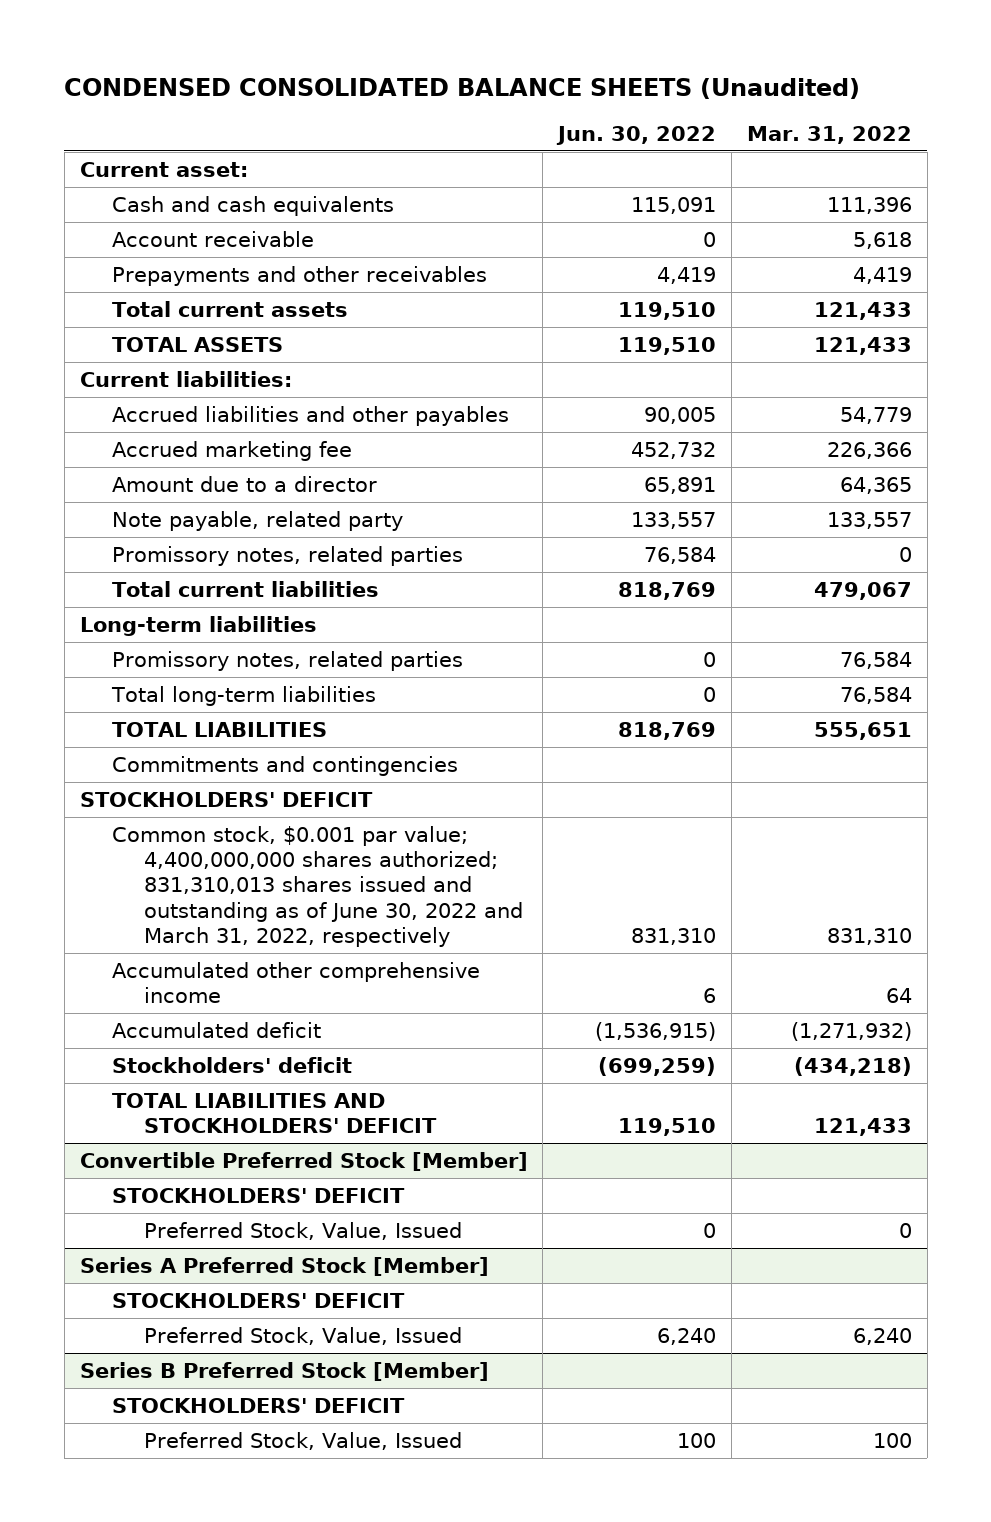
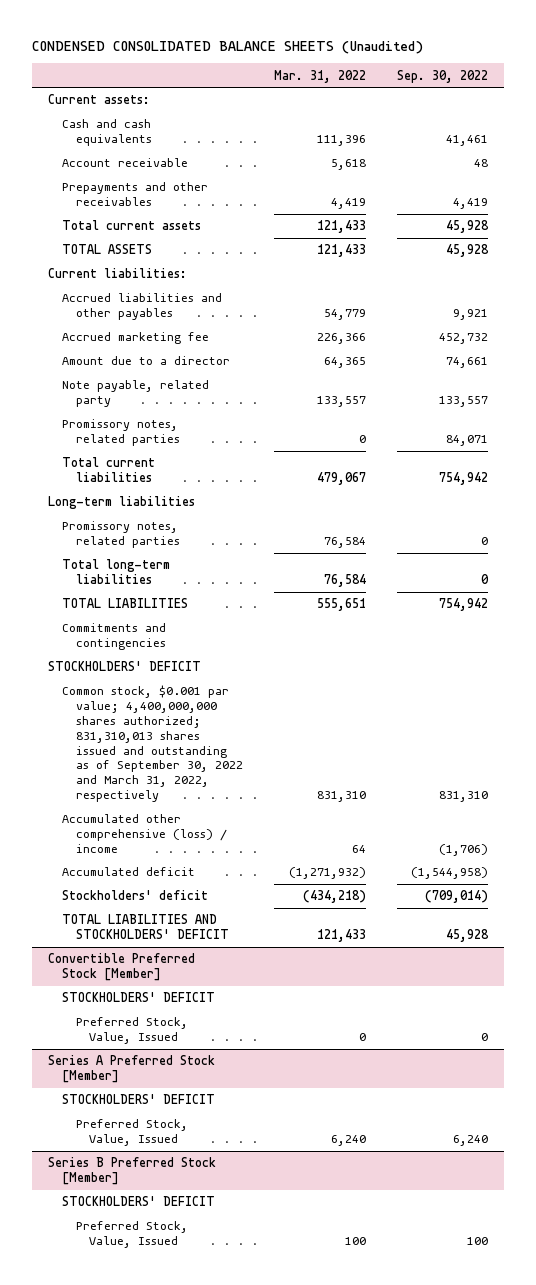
[556,125,717,145] Jun. 30, 2022 -> none
none -> [397,69,489,83] Sep. 30, 2022
[79,161,248,177] Current asset: -> [47,94,150,105] Current assets:
[111,825,523,947] Common stock, $0.001 par value; 4,400,000,000 shares authorized; 831,310,013 shares issued and outstanding as of June 30, 2022 and March 31, 2022, respectively -> [61,685,243,803] Common stock, $0.001 par value; 4,400,000,000 shares authorized; 831,310,013 shares issued and outstanding as of September 30, 2022 and March 31, 2022, respectively
[111,961,480,1004] Accumulated other comprehensive income -> [61,814,227,853] Accumulated other comprehensive (loss) / income

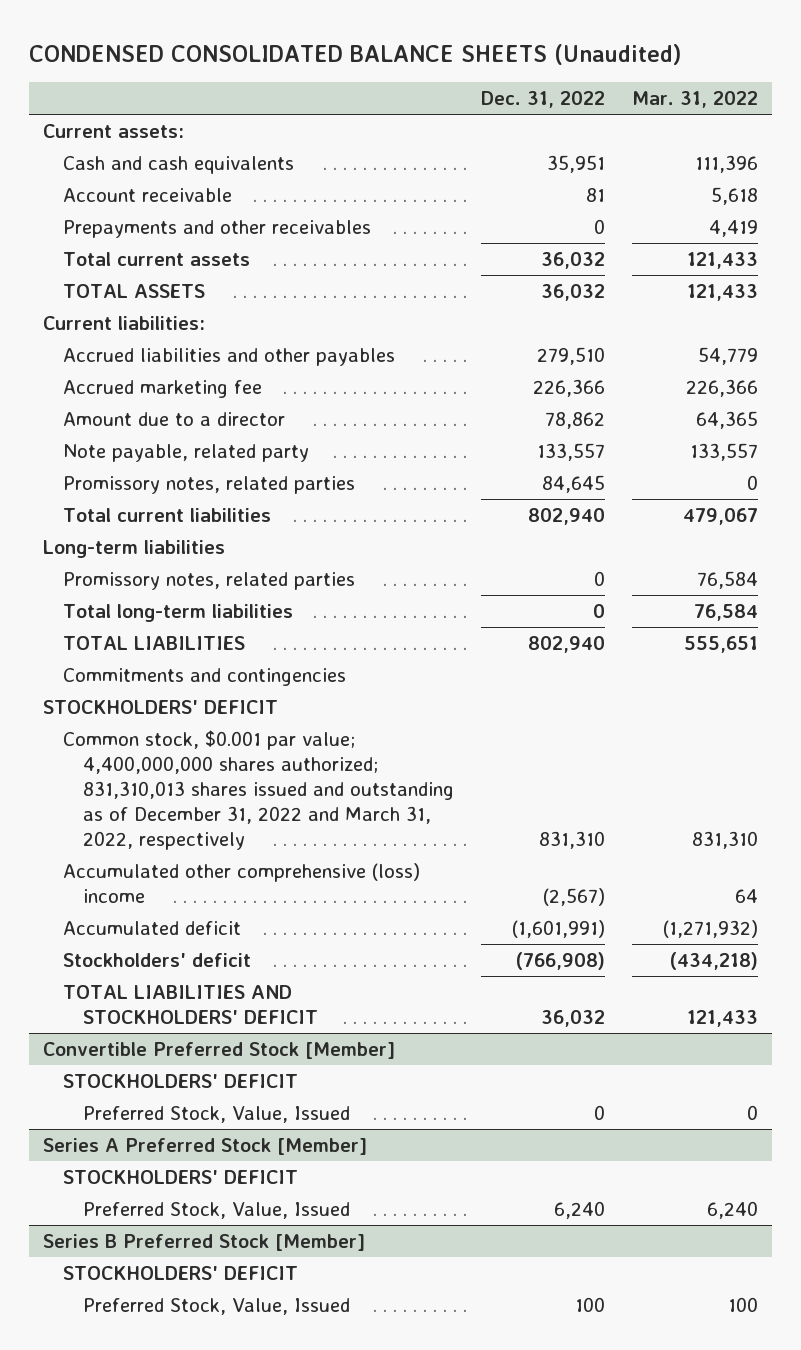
[397,69,489,83] Sep. 30, 2022 -> none
none -> [480,91,605,109] Dec. 31, 2022
[61,685,243,803] Common stock, $0.001 par value; 4,400,000,000 shares authorized; 831,310,013 shares issued and outstanding as of September 30, 2022 and March 31, 2022, respectively -> [62,729,454,851] Common stock, $0.001 par value; 4,400,000,000 shares authorized; 831,310,013 shares issued and outstanding as of December 31, 2022 and March 31, 2022, respectively
[61,814,227,853] Accumulated other comprehensive (loss) / income -> [62,862,420,904] Accumulated other comprehensive (loss) income

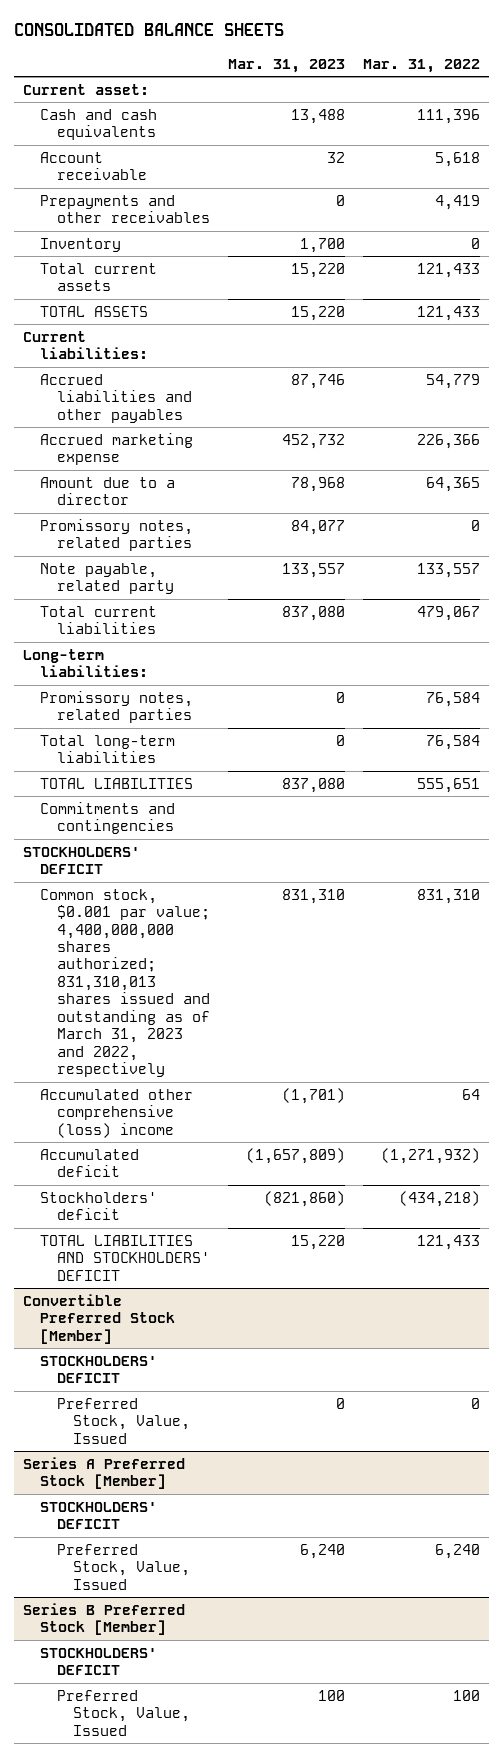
[29,43,682,65] CONDENSED CONSOLIDATED BALANCE SHEETS (Unaudited) -> [14,23,285,37] CONSOLIDATED BALANCE SHEETS
[480,91,605,109] Dec. 31, 2022 -> none
none -> [227,58,345,73] Mar. 31, 2023
[43,123,185,138] Current assets: -> [23,83,150,95] Current asset:
none -> [39,237,121,252] Inventory
[62,379,262,398] Accrued marketing fee -> [39,432,193,466] Accrued marketing expense
[62,443,309,462] Note payable, related party -> [39,562,174,595] Note payable, related party
[43,539,226,558] Long-term liabilities -> [23,648,148,678] Long-term liabilities:
[62,729,454,851] Common stock, $0.001 par value; 4,400,000,000 shares authorized; 831,310,013 shares issued and outstanding as of December 31, 2022 and March 31, 2022, respectively -> [39,888,210,1077] Common stock, $0.001 par value; 4,400,000,000 shares authorized; 831,310,013 shares issued and outstanding as of March 31, 2023 and 2022, respectively

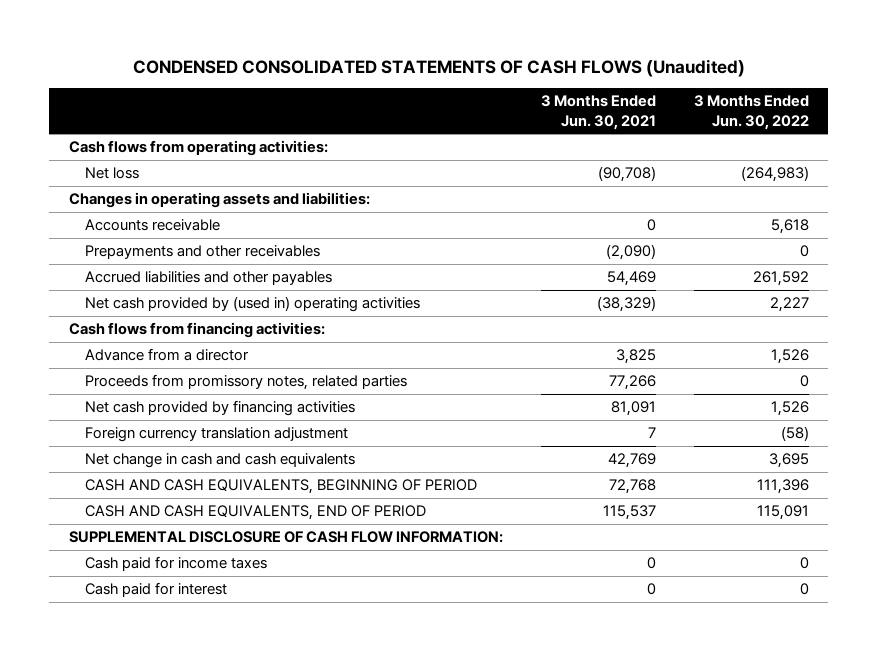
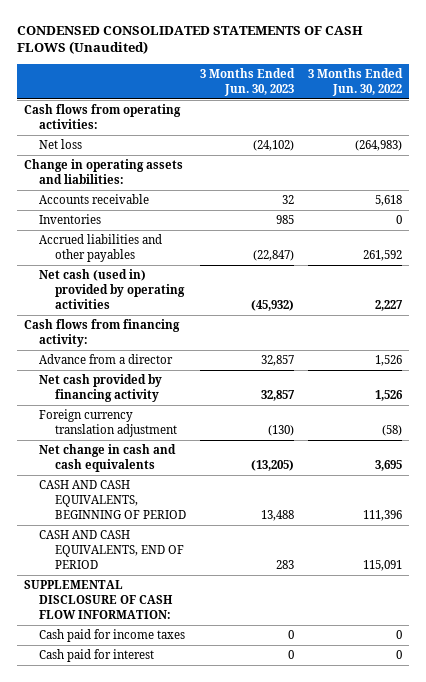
[540,95,656,130] 3 Months Ended Jun. 30, 2021 -> none
none -> [199,68,295,96] 3 Months Ended Jun. 30, 2023
[68,192,370,209] Changes in operating assets and liabilities: -> [23,159,183,185] Change in operating assets and liabilities:
[85,245,321,260] Prepayments and other receivables -> none
none -> [39,214,102,225] Inventories
[85,296,421,313] Net cash provided by (used in) operating activities -> [39,269,185,309] Net cash (used in) provided by operating activities
[68,322,325,339] Cash flows from financing activities: -> [23,319,180,348] Cash flows from financing activity:
[85,374,408,391] Proceeds from promissory notes, related parties -> none
[85,400,356,417] Net cash provided by financing activities -> [39,374,163,403] Net cash provided by financing activity

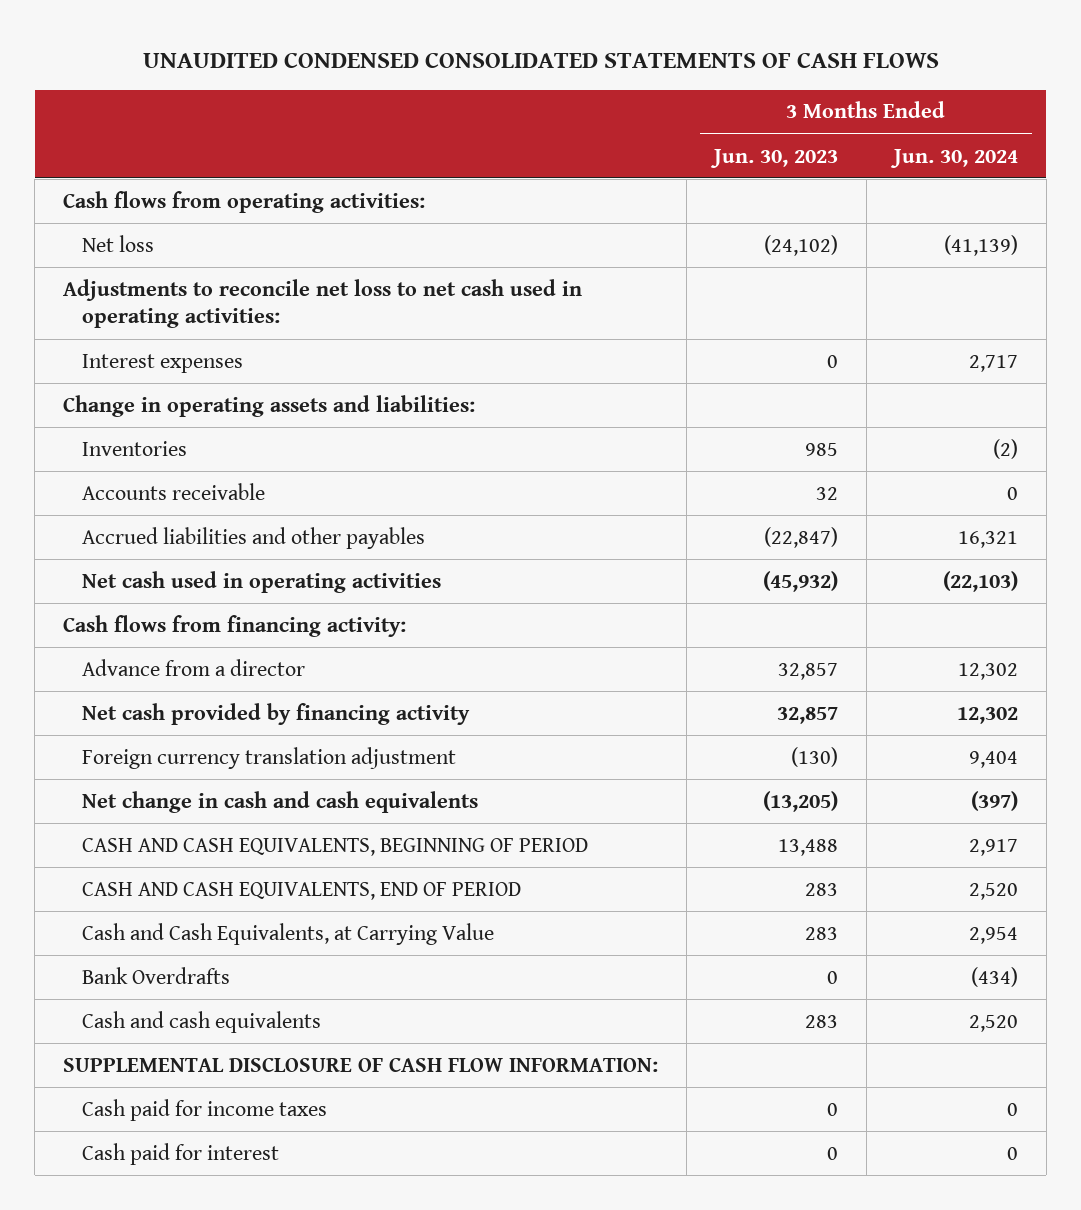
[16,25,363,55] CONDENSED CONSOLIDATED STATEMENTS OF CASH FLOWS (Unaudited) -> [142,52,939,69] UNAUDITED CONDENSED CONSOLIDATED STATEMENTS OF CASH FLOWS
[307,68,403,96] 3 Months Ended Jun. 30, 2022 -> none
none -> [890,148,1019,168] Jun. 30, 2024
none -> [63,278,583,329] Adjustments to reconcile net loss to net cash used in operating activities:
none -> [81,353,243,373] Interest expenses
[39,194,150,205] Accounts receivable -> [81,482,265,500] Accounts receivable
[39,269,185,309] Net cash (used in) provided by operating activities -> [81,570,441,593] Net cash used in operating activities
none -> [81,922,494,945] Cash and Cash Equivalents, at Carrying Value
none -> [81,966,230,984] Bank Overdrafts
none -> [81,1010,321,1033] Cash and cash equivalents

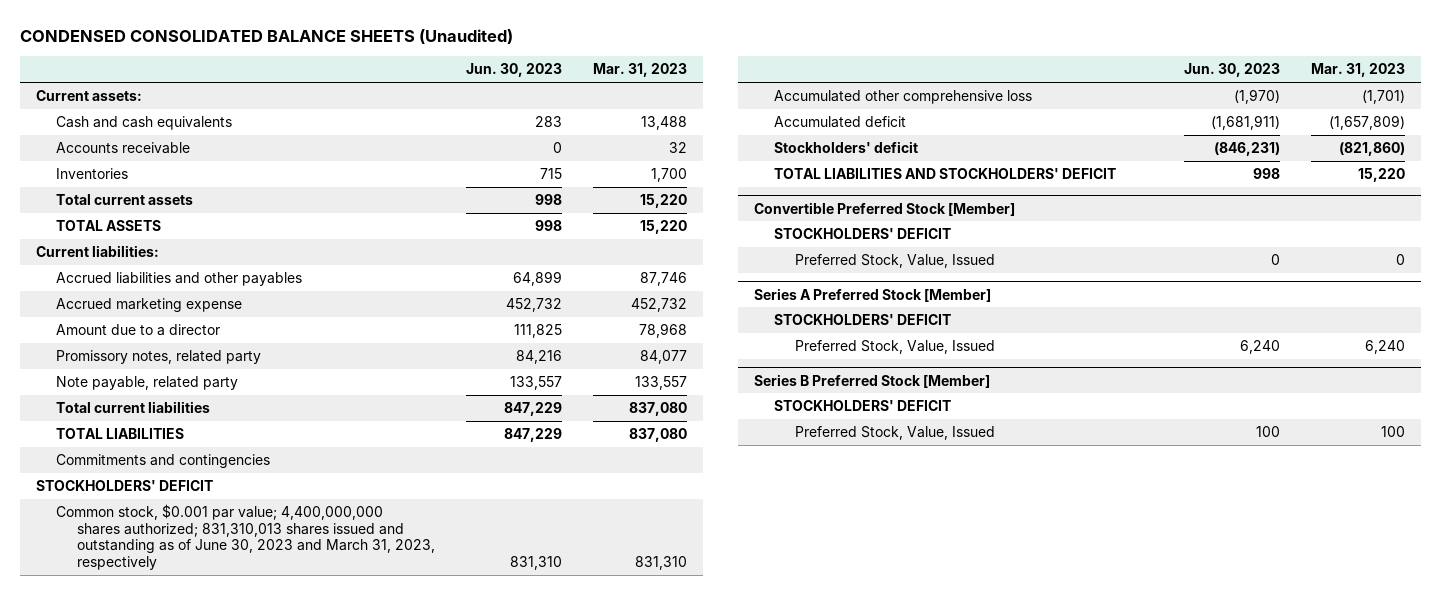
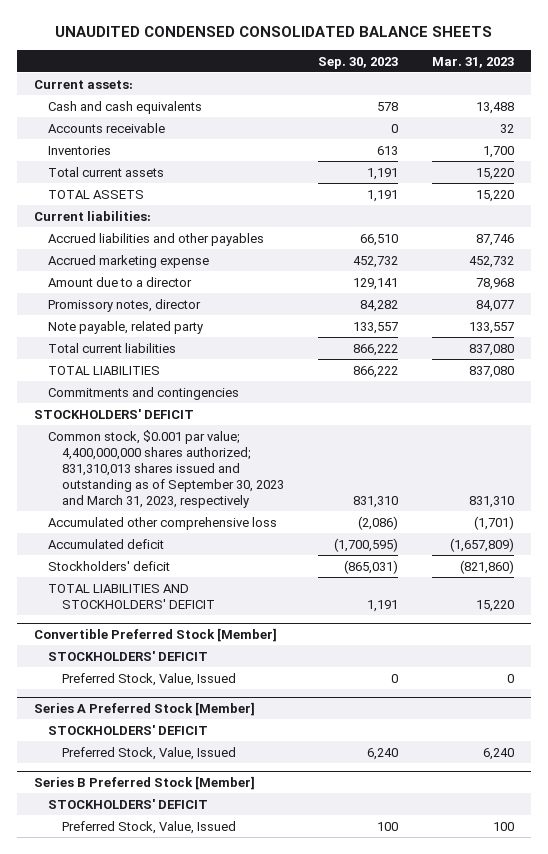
[20,29,514,45] CONDENSED CONSOLIDATED BALANCE SHEETS (Unaudited) -> [55,25,493,37] UNAUDITED CONDENSED CONSOLIDATED BALANCE SHEETS
[465,63,562,78] Jun. 30, 2023 -> none
none -> [318,56,399,69] Sep. 30, 2023
[56,350,262,365] Promissory notes, related party -> [47,298,201,312] Promissory notes, director
[56,504,435,571] Common stock, $0.001 par value; 4,400,000,000 shares authorized; 831,310,013 shares issued and outstanding as of June 30, 2023 and March 31, 2023, respectively -> [47,429,284,508] Common stock, $0.001 par value; 4,400,000,000 shares authorized; 831,310,013 shares issued and outstanding as of September 30, 2023 and March 31, 2023, respectively

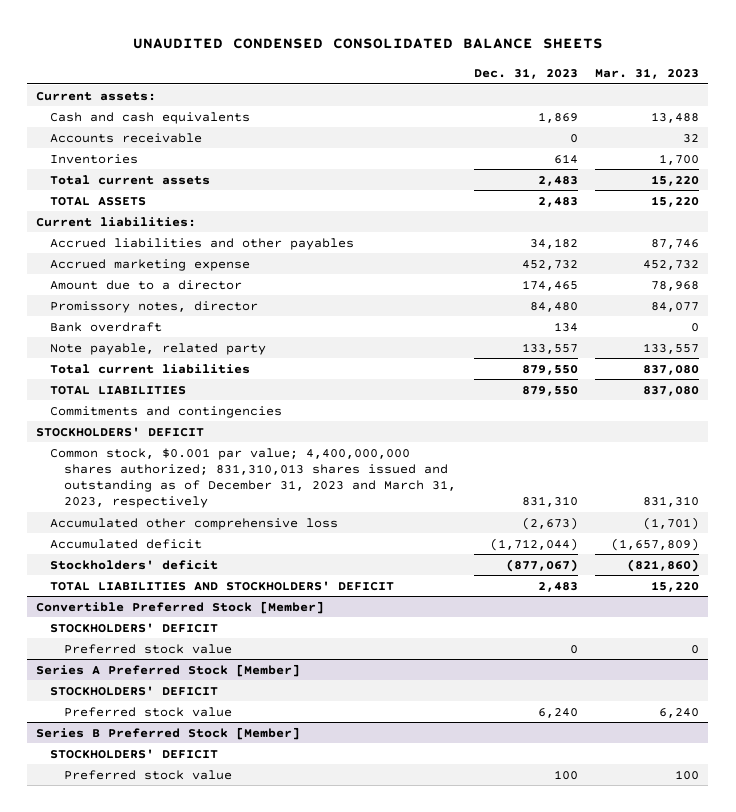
[318,56,399,69] Sep. 30, 2023 -> none
none -> [473,67,578,79] Dec. 31, 2023
none -> [50,321,163,332] Bank overdraft
[47,429,284,508] Common stock, $0.001 par value; 4,400,000,000 shares authorized; 831,310,013 shares issued and outstanding as of September 30, 2023 and March 31, 2023, respectively -> [50,447,456,509] Common stock, $0.001 par value; 4,400,000,000 shares authorized; 831,310,013 shares issued and outstanding as of December 31, 2023 and March 31, 2023, respectively
[61,672,236,686] Preferred Stock, Value, Issued -> [63,643,232,654] Preferred stock value
[61,746,236,760] Preferred Stock, Value, Issued -> [63,706,232,717] Preferred stock value
[61,820,236,834] Preferred Stock, Value, Issued -> [63,769,232,780] Preferred stock value

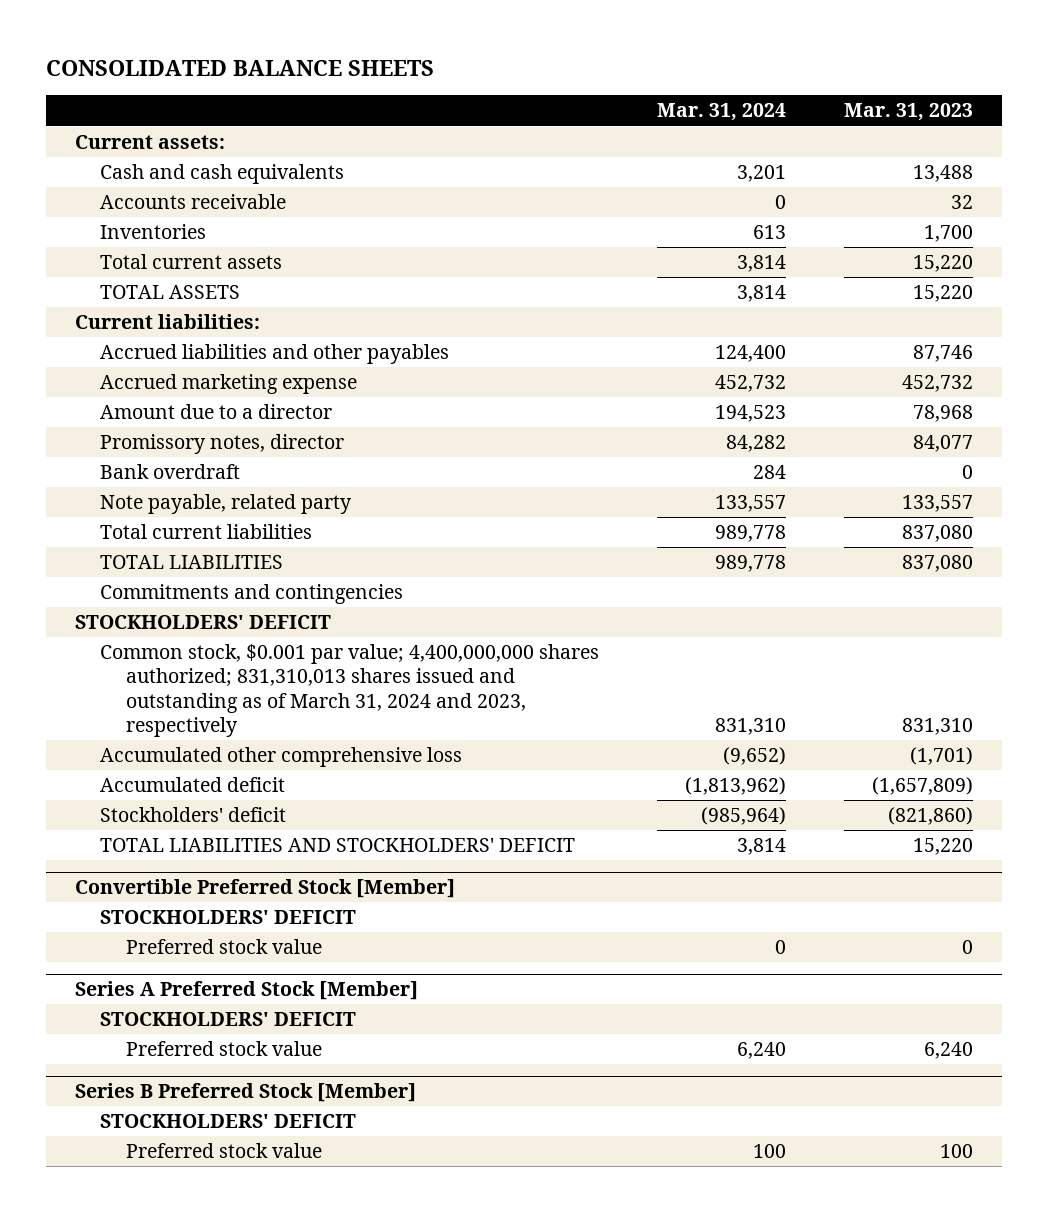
[132,38,603,50] UNAUDITED CONDENSED CONSOLIDATED BALANCE SHEETS -> [46,60,435,77] CONSOLIDATED BALANCE SHEETS
[473,67,578,79] Dec. 31, 2023 -> none
none -> [657,103,787,122] Mar. 31, 2024
[50,447,456,509] Common stock, $0.001 par value; 4,400,000,000 shares authorized; 831,310,013 shares issued and outstanding as of December 31, 2023 and March 31, 2023, respectively -> [100,644,600,737] Common stock, $0.001 par value; 4,400,000,000 shares authorized; 831,310,013 shares issued and outstanding as of March 31, 2024 and 2023, respectively

